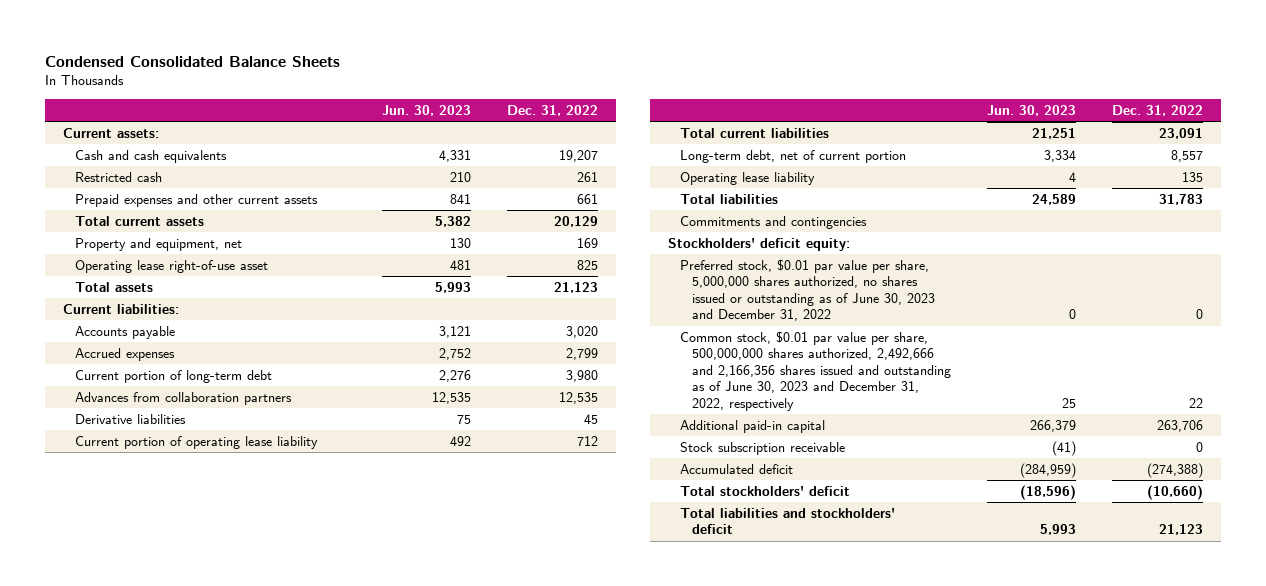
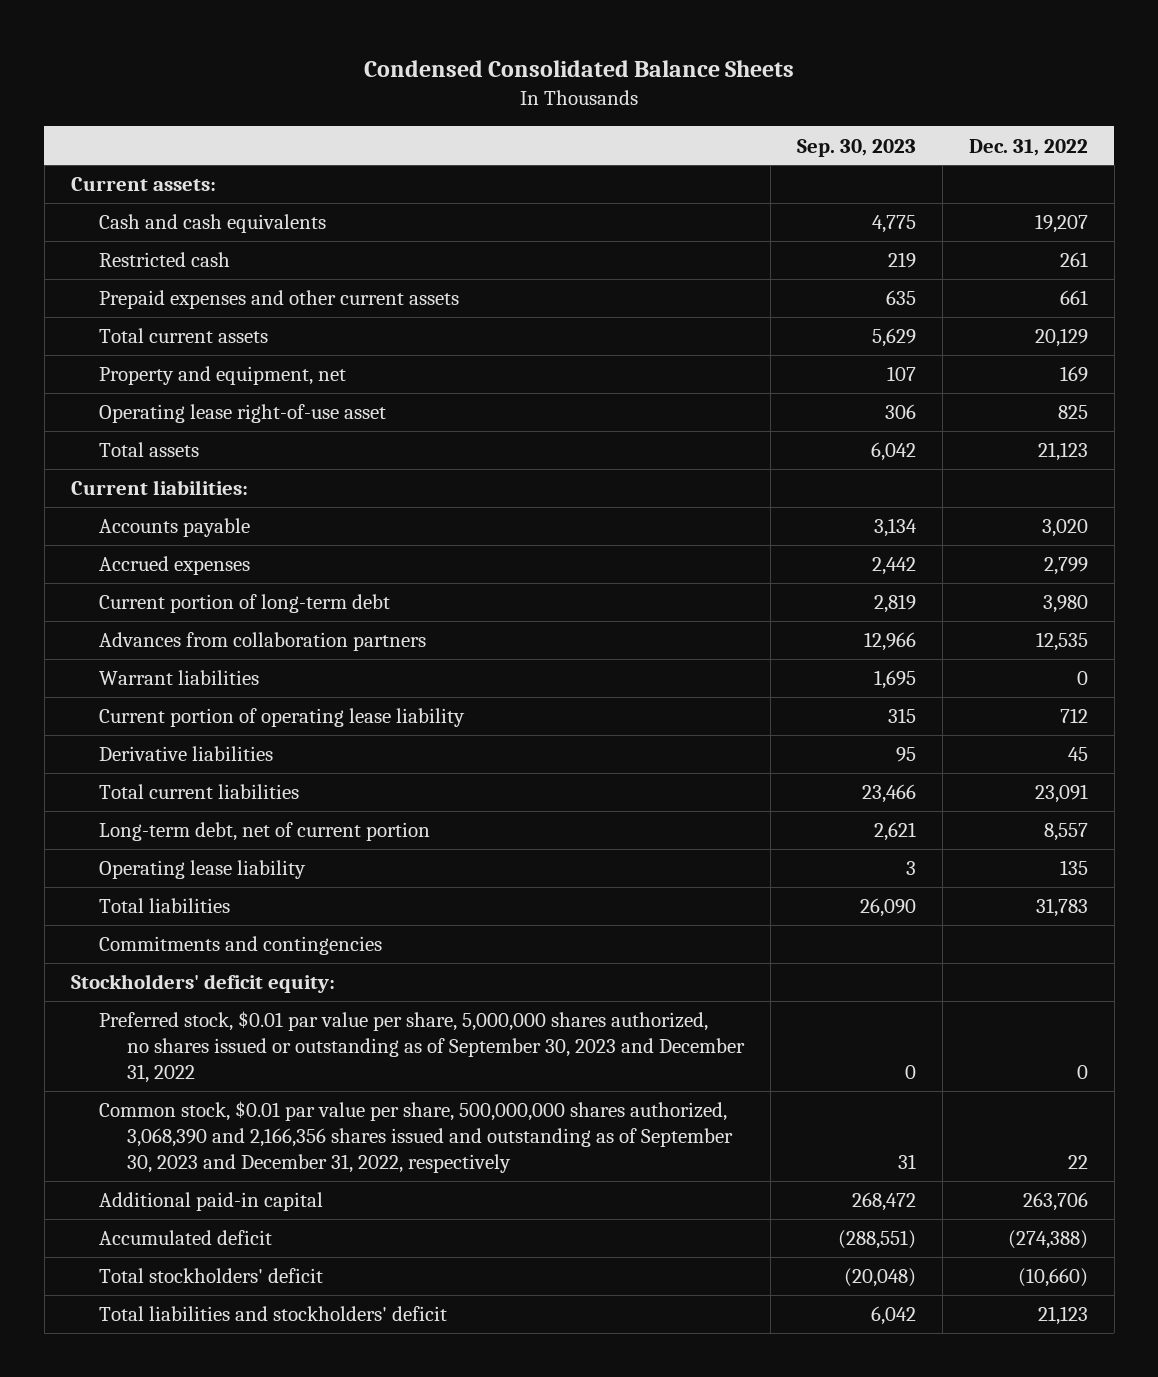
[381,105,471,117] Jun. 30, 2023 -> none
none -> [796,138,916,157] Sep. 30, 2023
none -> [98,670,259,686] Warrant liabilities
[75,413,187,424] Derivative liabilities -> [98,746,273,762] Derivative liabilities
[679,258,935,322] Preferred stock, $0.01 par value per share, 5,000,000 shares authorized, no shares issued or outstanding as of June 30, 2023 and December 31, 2022 -> [98,1011,745,1084] Preferred stock, $0.01 par value per share, 5,000,000 shares authorized, no shares issued or outstanding as of September 30, 2023 and December 31, 2022
[679,330,951,411] Common stock, $0.01 par value per share, 500,000,000 shares authorized, 2,492,666 and 2,166,356 shares issued and outstanding as of June 30, 2023 and December 31, 2022, respectively -> [98,1101,733,1174] Common stock, $0.01 par value per share, 500,000,000 shares authorized, 3,068,390 and 2,166,356 shares issued and outstanding as of September 30, 2023 and December 31, 2022, respectively
[679,441,845,455] Stock subscription receivable -> none

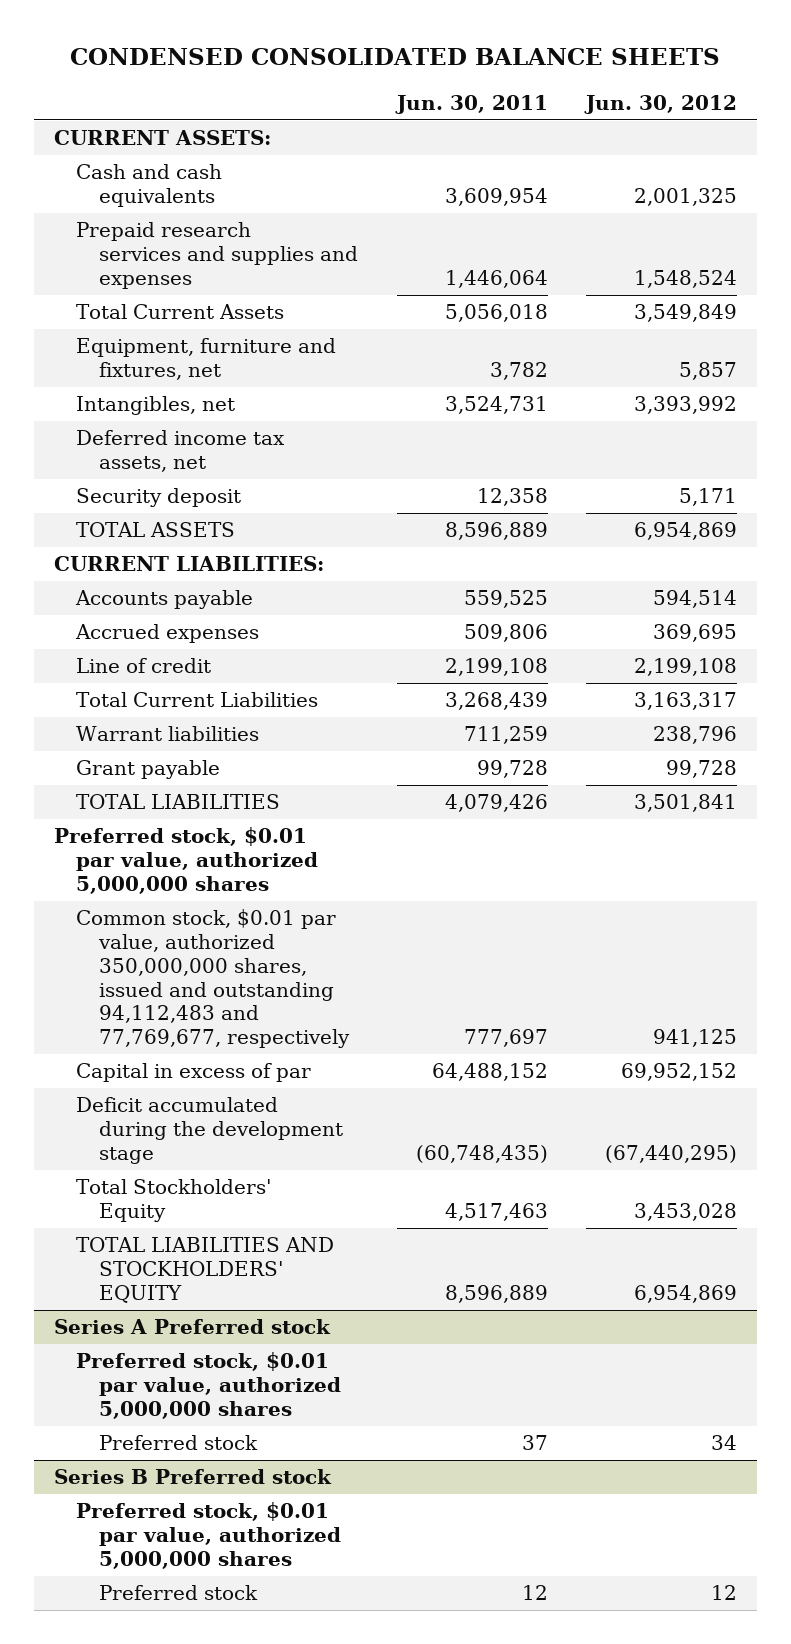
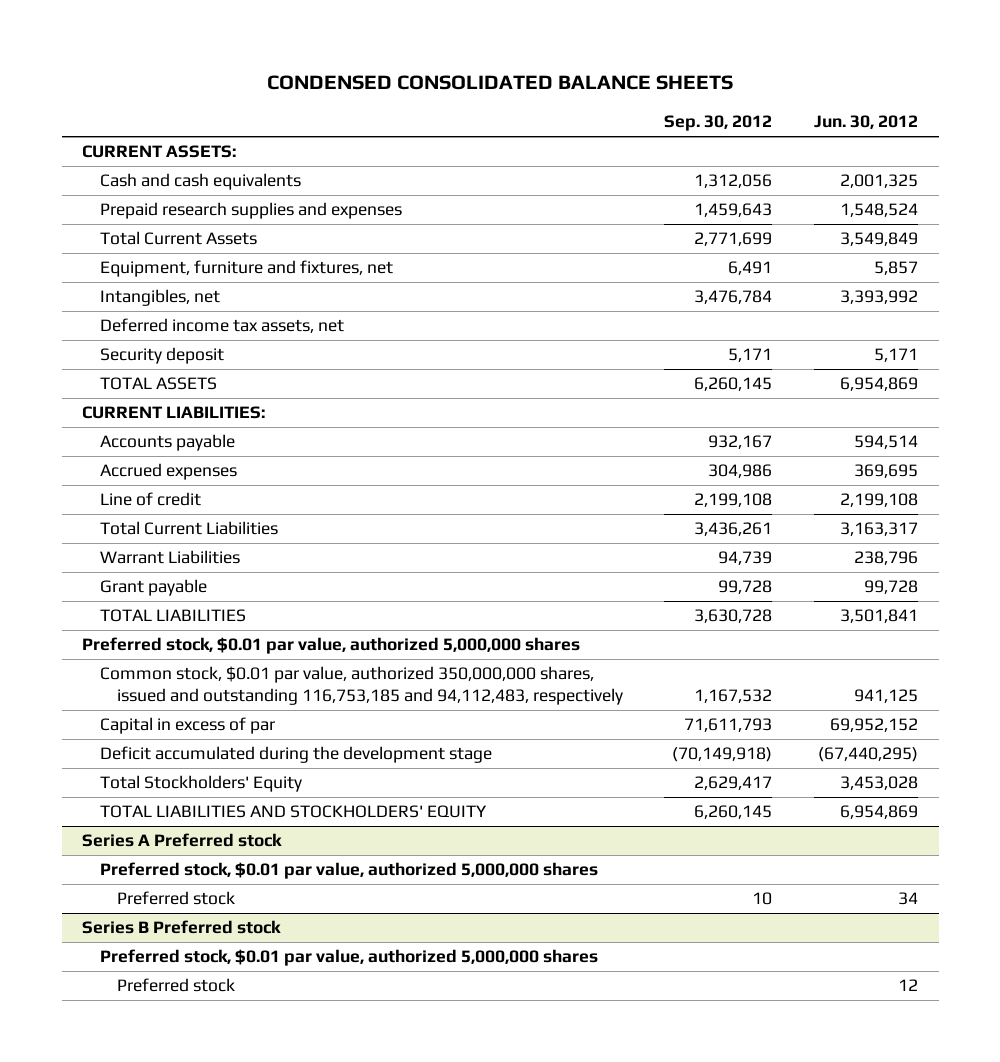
[394,94,548,114] Jun. 30, 2011 -> none
none -> [664,115,773,132] Sep. 30, 2012
[76,222,359,289] Prepaid research services and supplies and expenses -> [99,202,402,220] Prepaid research supplies and expenses
[76,726,260,742] Warrant liabilities -> [99,550,240,565] Warrant Liabilities
[76,909,351,1049] Common stock, $0.01 par value, authorized 350,000,000 shares, issued and outstanding 94,112,483 and 77,769,677, respectively -> [99,666,623,706] Common stock, $0.01 par value, authorized 350,000,000 shares, issued and outstanding 116,753,185 and 94,112,483, respectively

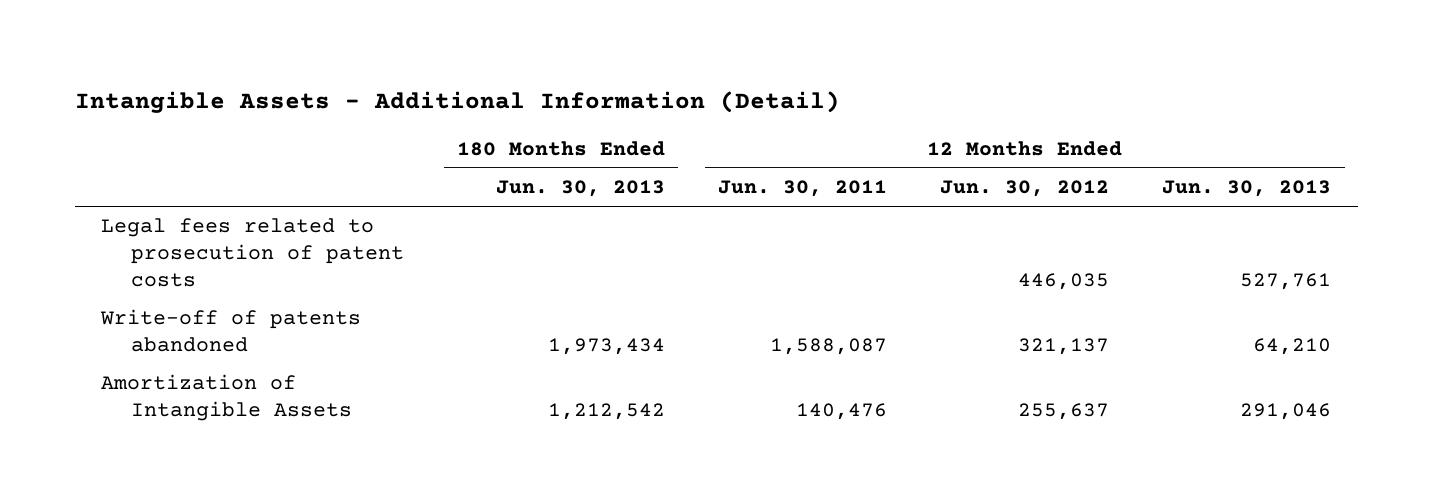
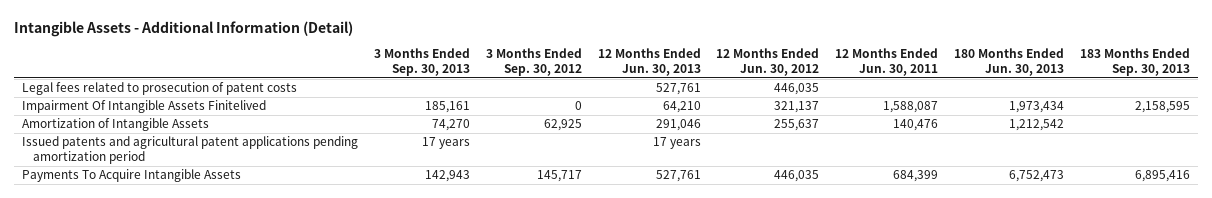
none -> [373,48,470,76] 3 Months Ended Sep. 30, 2013
none -> [485,48,582,76] 3 Months Ended Sep. 30, 2012
none -> [1080,48,1191,76] 183 Months Ended Sep. 30, 2013
[100,309,362,353] Write-off of patents abandoned -> [21,100,266,114] Impairment Of Intangible Assets Finitelived
none -> [21,136,358,165] Issued patents and agricultural patent applications pending amortization period
none -> [21,169,241,183] Payments To Acquire Intangible Assets

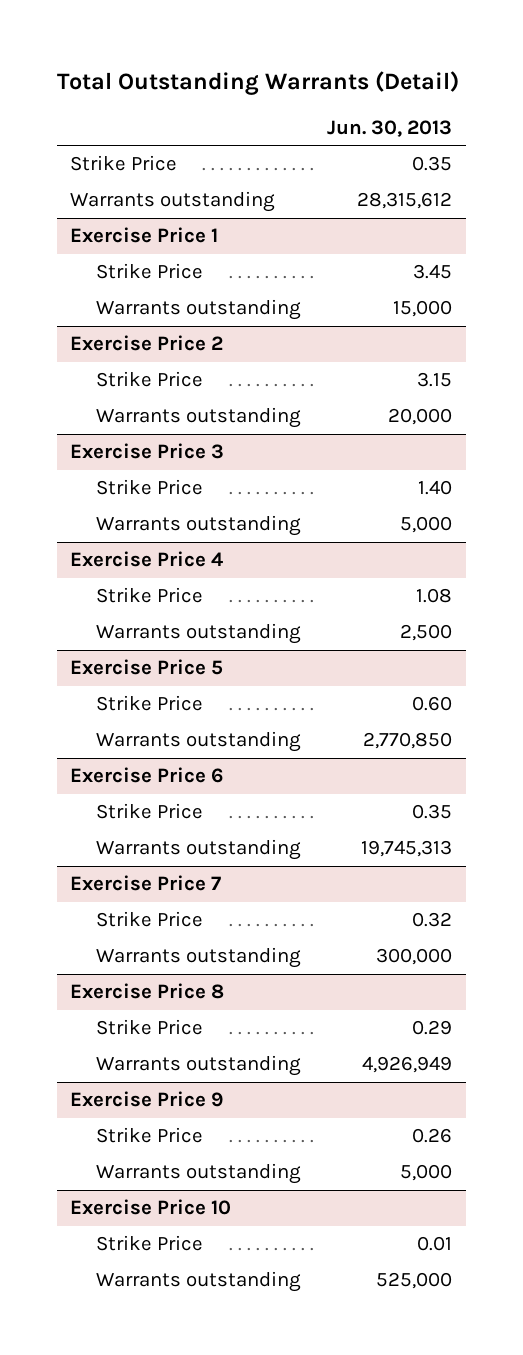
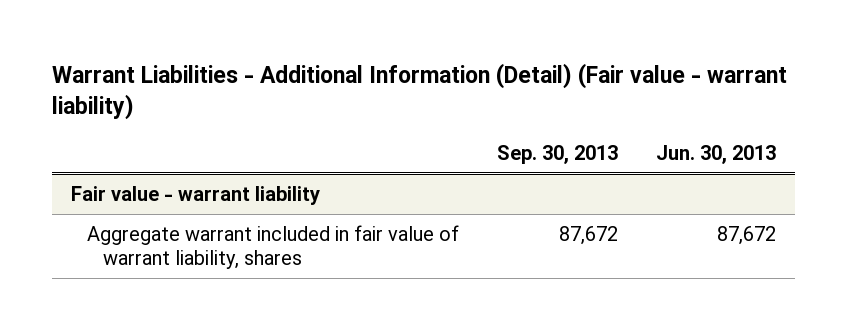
[57,70,460,95] Total Outstanding Warrants (Detail) -> [51,62,787,120] Warrant Liabilities - Additional Information (Detail) (Fair value - warrant liability)
none -> [497,145,619,165] Sep. 30, 2013
[70,155,178,172] Strike Price -> none
[70,191,276,213] Warrants outstanding -> none
[70,227,219,244] Exercise Price 1 -> none
[95,263,203,280] Strike Price -> none
[95,299,301,321] Warrants outstanding -> none
[70,335,224,352] Exercise Price 2 -> none
[95,371,203,388] Strike Price -> none
[95,407,301,429] Warrants outstanding -> none
[70,443,225,460] Exercise Price 3 -> none
[95,479,203,496] Strike Price -> none
[95,515,301,537] Warrants outstanding -> none
[70,551,224,568] Exercise Price 4 -> none
[95,587,203,604] Strike Price -> none
[95,623,301,645] Warrants outstanding -> none
[70,659,224,676] Exercise Price 5 -> none
[95,695,203,712] Strike Price -> none
[95,731,301,753] Warrants outstanding -> none
[70,767,224,784] Exercise Price 6 -> none
[95,803,203,820] Strike Price -> none
[95,839,301,861] Warrants outstanding -> none
[70,875,222,892] Exercise Price 7 -> none
[95,911,203,928] Strike Price -> none
[95,947,301,969] Warrants outstanding -> none
[70,983,225,1000] Exercise Price 8 -> none
[95,1019,203,1036] Strike Price -> none
[95,1055,301,1077] Warrants outstanding -> none
[70,1091,225,1108] Exercise Price 9 -> none
[95,1127,203,1144] Strike Price -> none
[95,1163,301,1185] Warrants outstanding -> none
[70,1199,232,1216] Exercise Price 10 -> none
[95,1235,203,1252] Strike Price -> none
[95,1271,301,1293] Warrants outstanding -> none
none -> [70,185,320,205] Fair value - warrant liability
none -> [87,224,460,270] Aggregate warrant included in fair value of warrant liability, shares

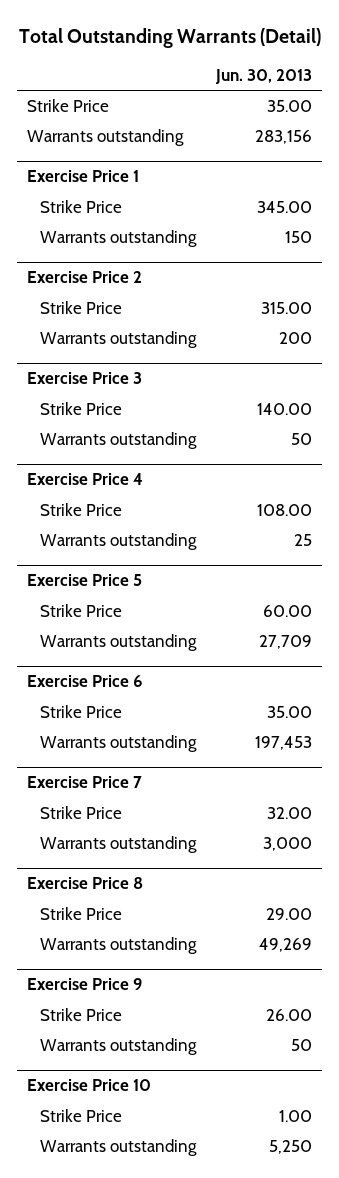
[51,62,787,120] Warrant Liabilities - Additional Information (Detail) (Fair value - warrant liability) -> [18,28,321,49] Total Outstanding Warrants (Detail)
[497,145,619,165] Sep. 30, 2013 -> none
[70,185,320,205] Fair value - warrant liability -> none
[87,224,460,270] Aggregate warrant included in fair value of warrant liability, shares -> none
none -> [27,98,110,112] Strike Price
none -> [27,128,185,146] Warrants outstanding
none -> [27,170,140,183] Exercise Price 1
none -> [40,199,123,213] Strike Price
none -> [40,229,198,247] Warrants outstanding
none -> [27,271,143,284] Exercise Price 2
none -> [40,300,123,314] Strike Price
none -> [40,330,198,348] Warrants outstanding
none -> [27,372,143,385] Exercise Price 3
none -> [40,401,123,415] Strike Price
none -> [40,431,198,449] Warrants outstanding
none -> [27,473,144,486] Exercise Price 4
none -> [40,502,123,516] Strike Price
none -> [40,532,198,550] Warrants outstanding
none -> [27,574,143,587] Exercise Price 5
none -> [40,603,123,617] Strike Price
none -> [40,633,198,651] Warrants outstanding
none -> [27,675,144,688] Exercise Price 6
none -> [40,704,123,718] Strike Price
none -> [40,734,198,752] Warrants outstanding
none -> [27,776,143,789] Exercise Price 7
none -> [40,805,123,819] Strike Price
none -> [40,835,198,853] Warrants outstanding
none -> [27,877,144,890] Exercise Price 8
none -> [40,906,123,920] Strike Price
none -> [40,936,198,954] Warrants outstanding
none -> [27,978,144,991] Exercise Price 9
none -> [40,1007,123,1021] Strike Price
none -> [40,1037,198,1055] Warrants outstanding
none -> [27,1079,152,1092] Exercise Price 10
none -> [40,1108,123,1122] Strike Price
none -> [40,1138,198,1156] Warrants outstanding

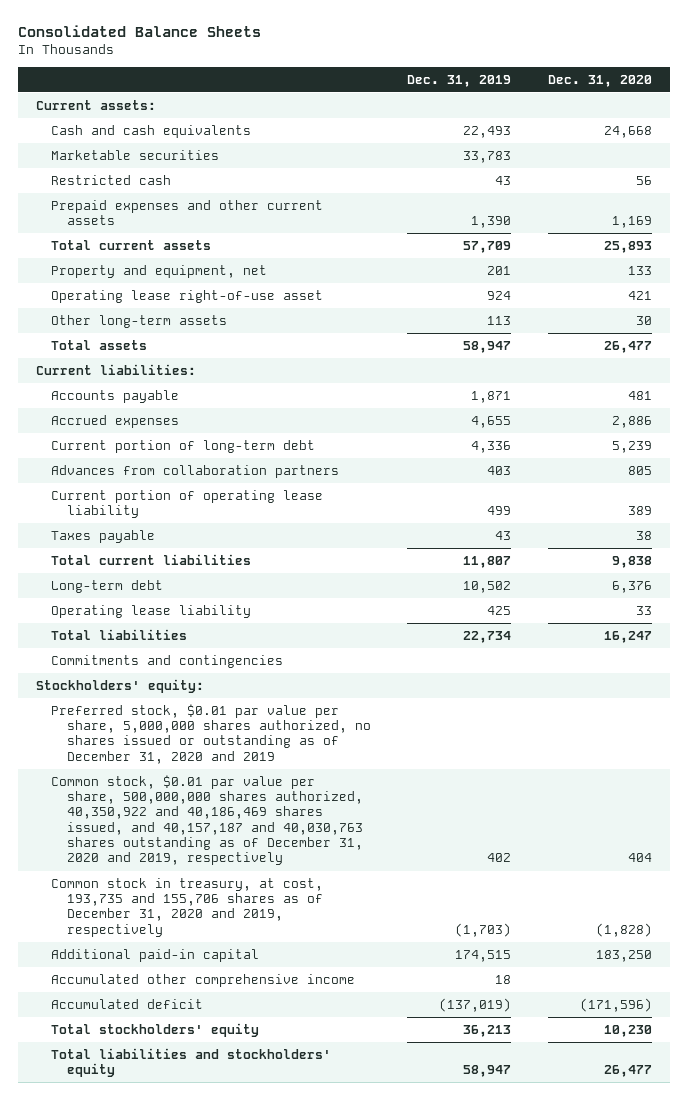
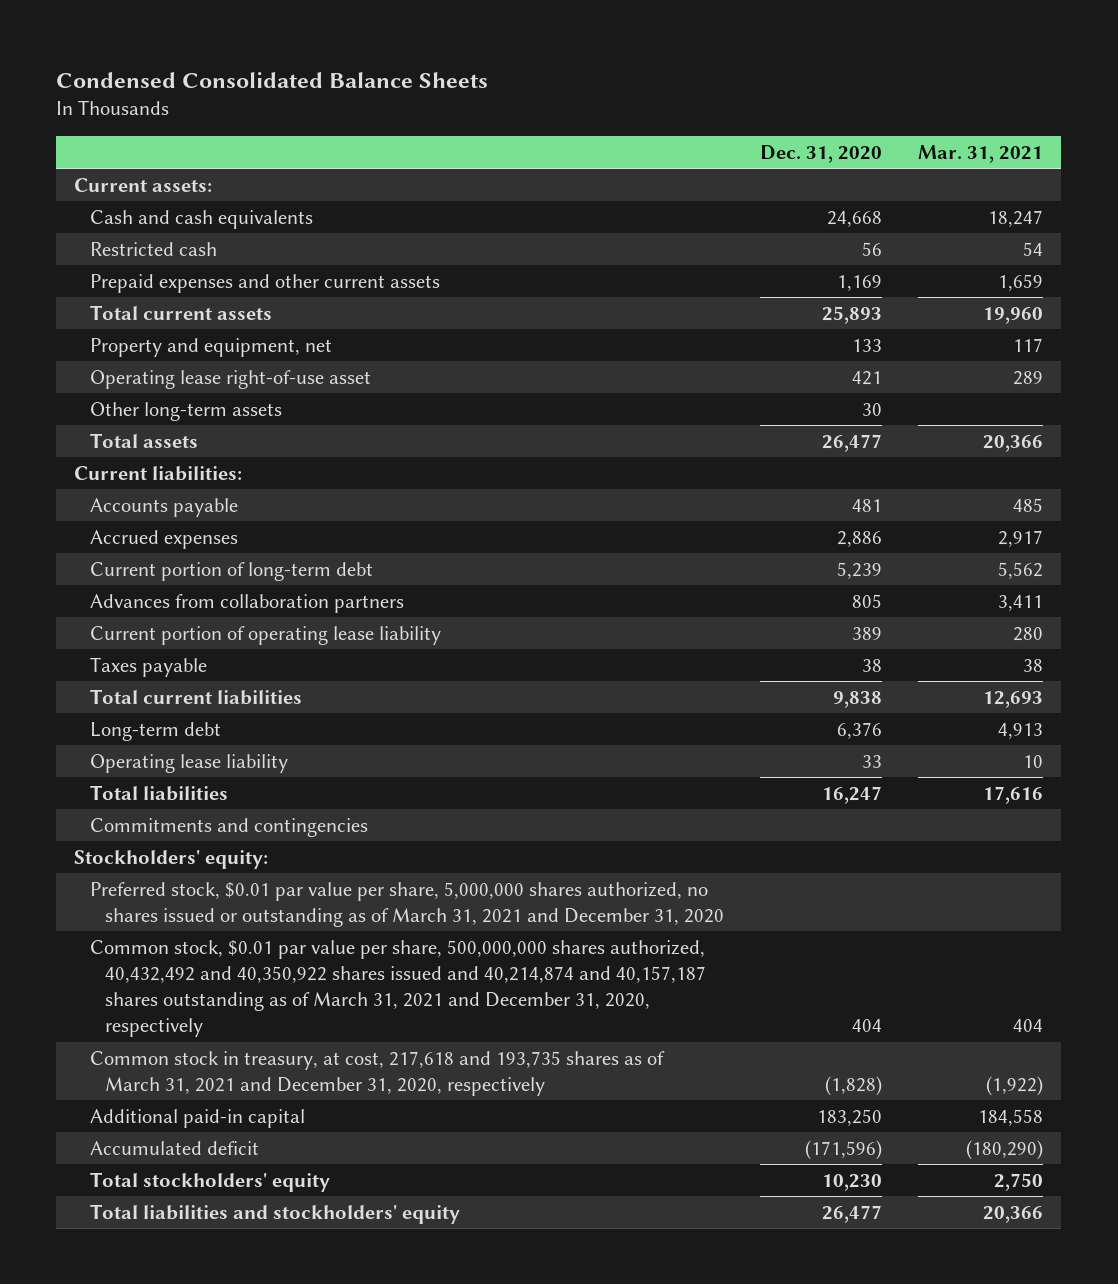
[17,25,261,38] Consolidated Balance Sheets -> [56,71,489,88] Condensed Consolidated Balance Sheets
[407,74,512,87] Dec. 31, 2019 -> none
none -> [918,144,1044,163] Mar. 31, 2021
[51,149,220,160] Marketable securities -> none
[51,703,372,764] Preferred stock, $0.01 par value per share, 5,000,000 shares authorized, no shares issued or outstanding as of December 31, 2020 and 2019 -> [89,881,724,927] Preferred stock, $0.01 par value per share, 5,000,000 shares authorized, no shares issued or outstanding as of March 31, 2021 and December 31, 2020
[51,774,364,866] Common stock, $0.01 par value per share, 500,000,000 shares authorized, 40,350,922 and 40,186,469 shares issued, and 40,157,187 and 40,030,763 shares outstanding as of December 31, 2020 and 2019, respectively -> [89,939,706,1038] Common stock, $0.01 par value per share, 500,000,000 shares authorized, 40,432,492 and 40,350,922 shares issued and 40,214,874 and 40,157,187 shares outstanding as of March 31, 2021 and December 31, 2020, respectively
[51,877,324,937] Common stock in treasury, at cost, 193,735 and 155,706 shares as of December 31, 2020 and 2019, respectively -> [89,1050,665,1096] Common stock in treasury, at cost, 217,618 and 193,735 shares as of March 31, 2021 and December 31, 2020, respectively
[51,973,356,987] Accumulated other comprehensive income -> none

